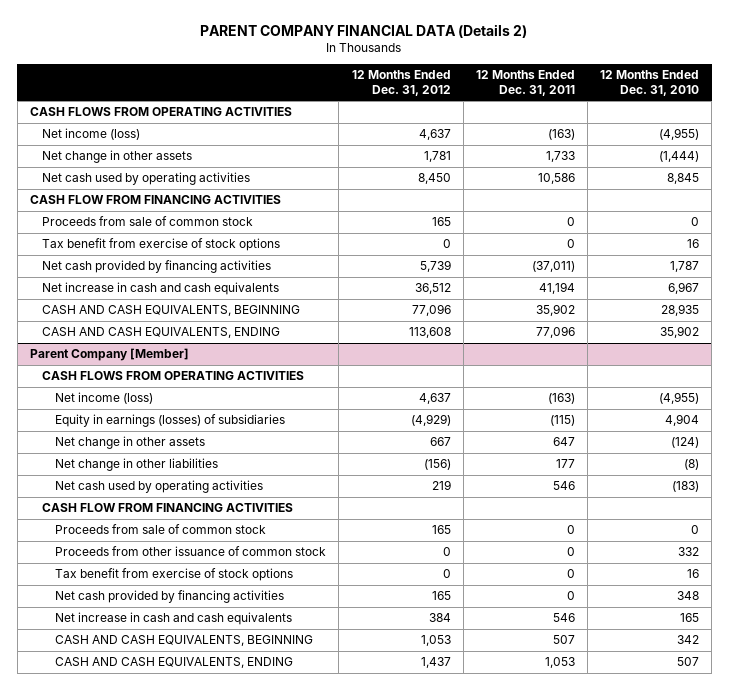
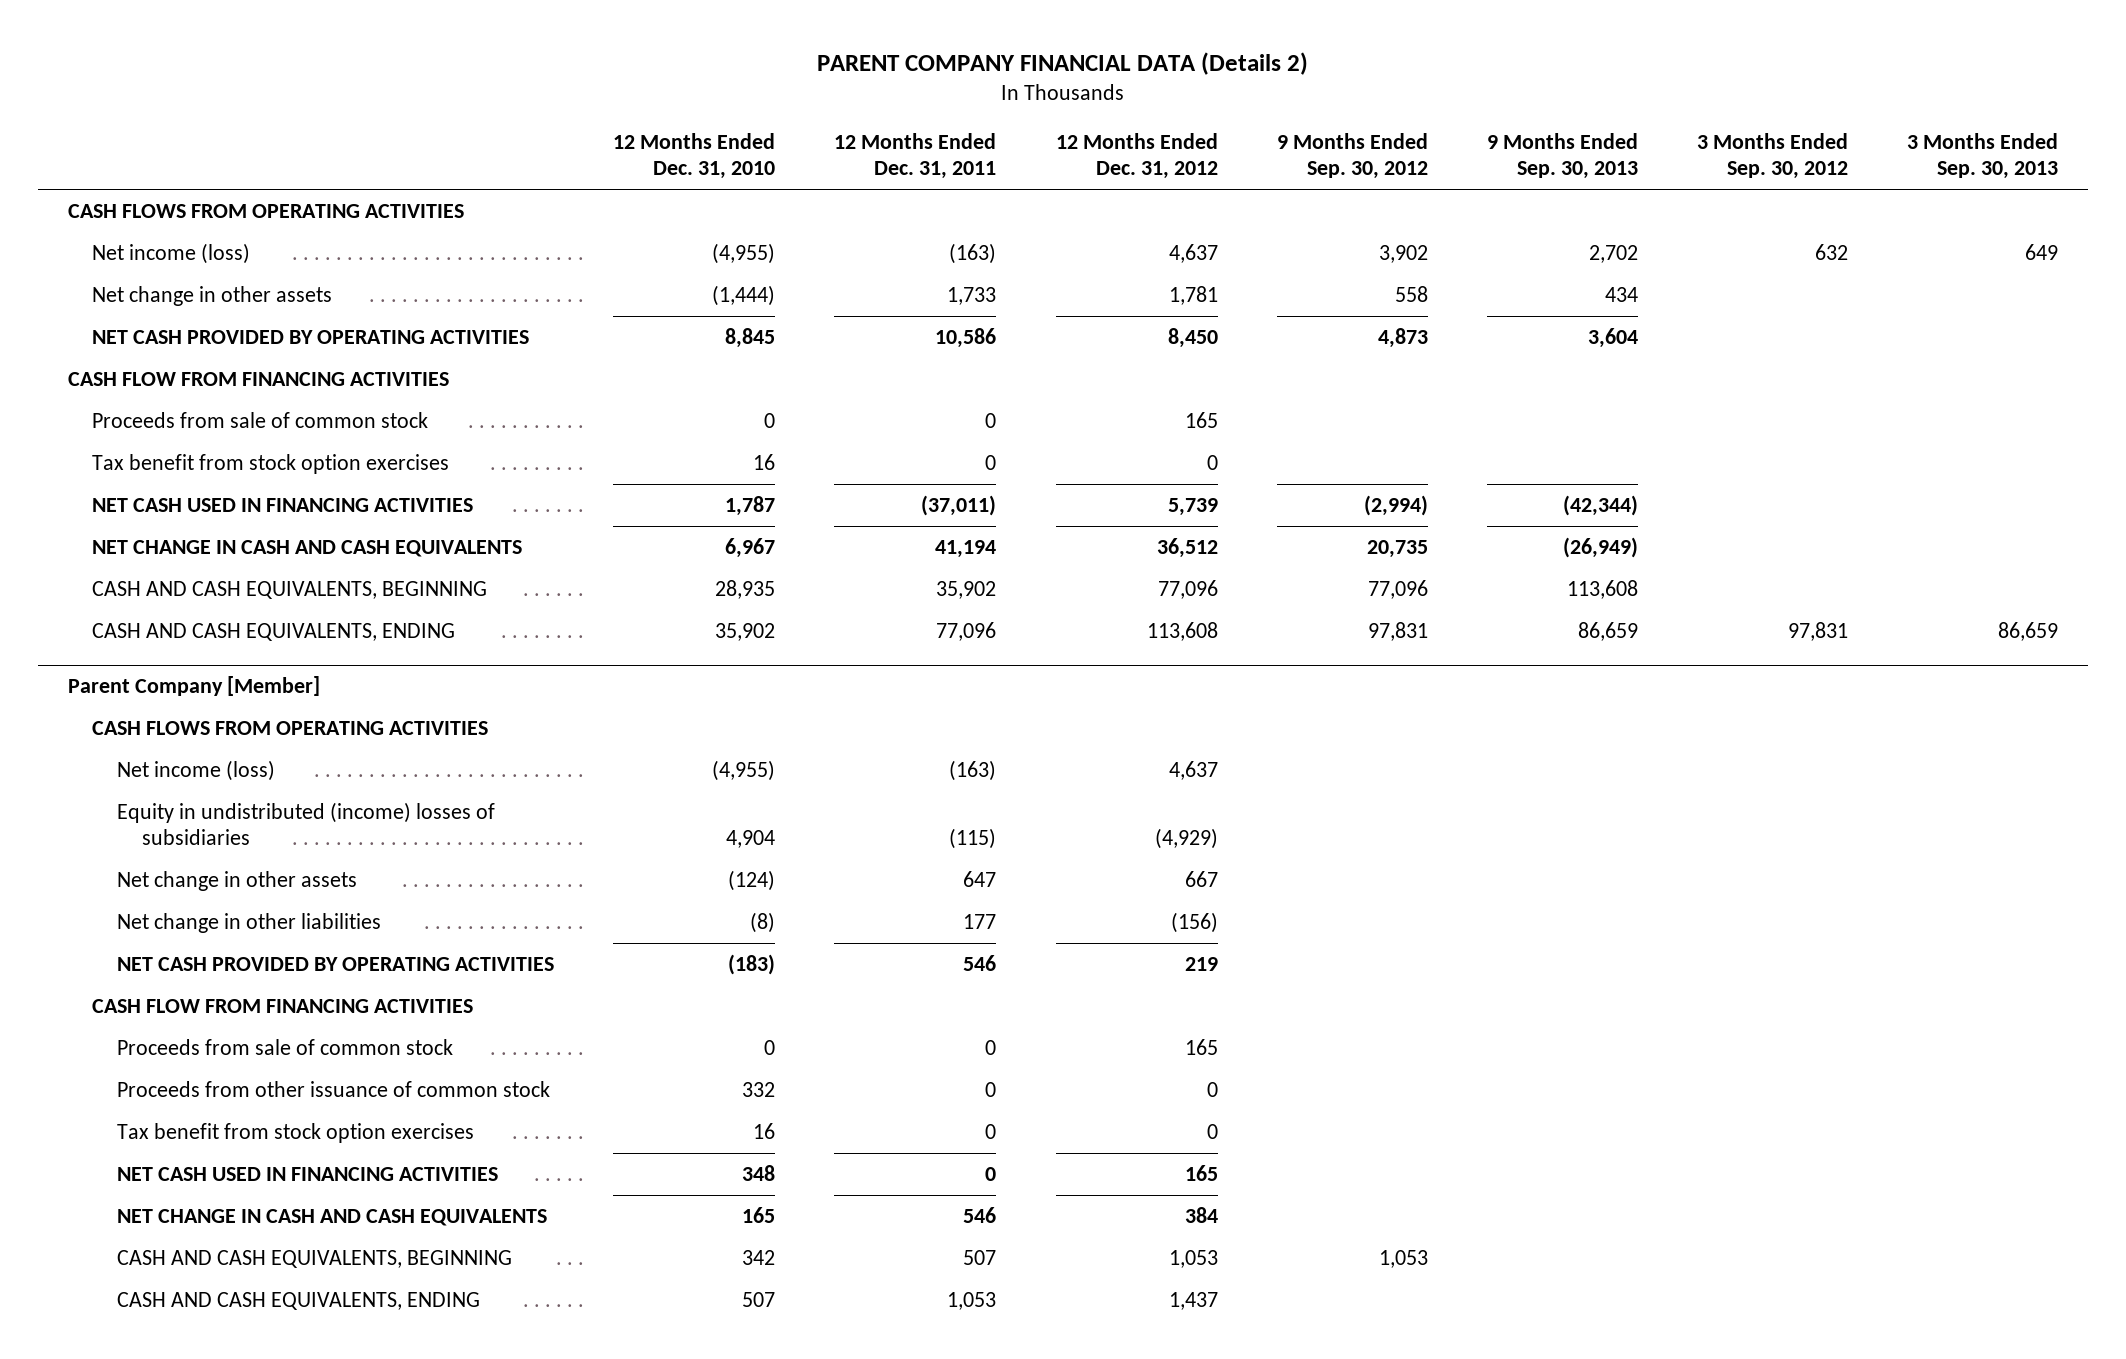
none -> [1276,133,1428,180] 9 Months Ended Sep. 30, 2012
none -> [1487,133,1639,180] 9 Months Ended Sep. 30, 2013
none -> [1697,133,1849,180] 3 Months Ended Sep. 30, 2012
none -> [1907,133,2059,180] 3 Months Ended Sep. 30, 2013
[42,172,251,186] Net cash used by operating activities -> [92,329,530,344] NET CASH PROVIDED BY OPERATING ACTIVITIES
[42,238,281,252] Tax benefit from exercise of stock options -> [92,453,450,474] Tax benefit from stock option exercises
[42,260,272,274] Net cash provided by financing activities -> [92,497,474,512] NET CASH USED IN FINANCING ACTIVITIES
[42,282,280,296] Net increase in cash and cash equivalents -> [92,539,523,557] NET CHANGE IN CASH AND CASH EQUIVALENTS
[55,414,286,428] Equity in earnings (losses) of subsidiaries -> [117,801,496,845] Equity in undistributed (income) losses of subsidiaries
[55,480,264,494] Net cash used by operating activities -> [117,956,555,971] NET CASH PROVIDED BY OPERATING ACTIVITIES
[55,568,294,582] Tax benefit from exercise of stock options -> [117,1122,475,1143] Tax benefit from stock option exercises
[55,590,285,604] Net cash provided by financing activities -> [117,1166,499,1181] NET CASH USED IN FINANCING ACTIVITIES
[55,612,293,626] Net increase in cash and cash equivalents -> [117,1208,548,1226] NET CHANGE IN CASH AND CASH EQUIVALENTS

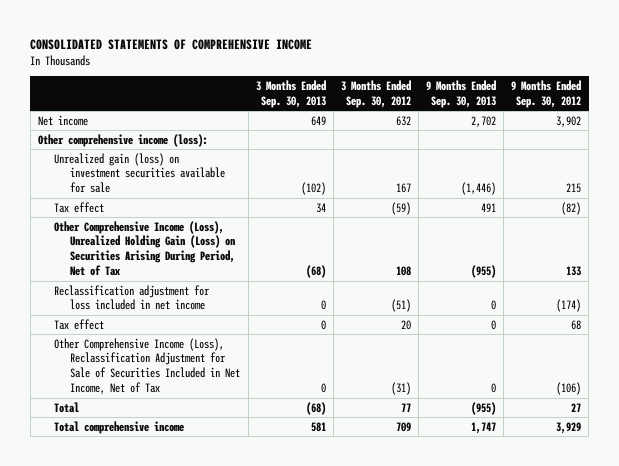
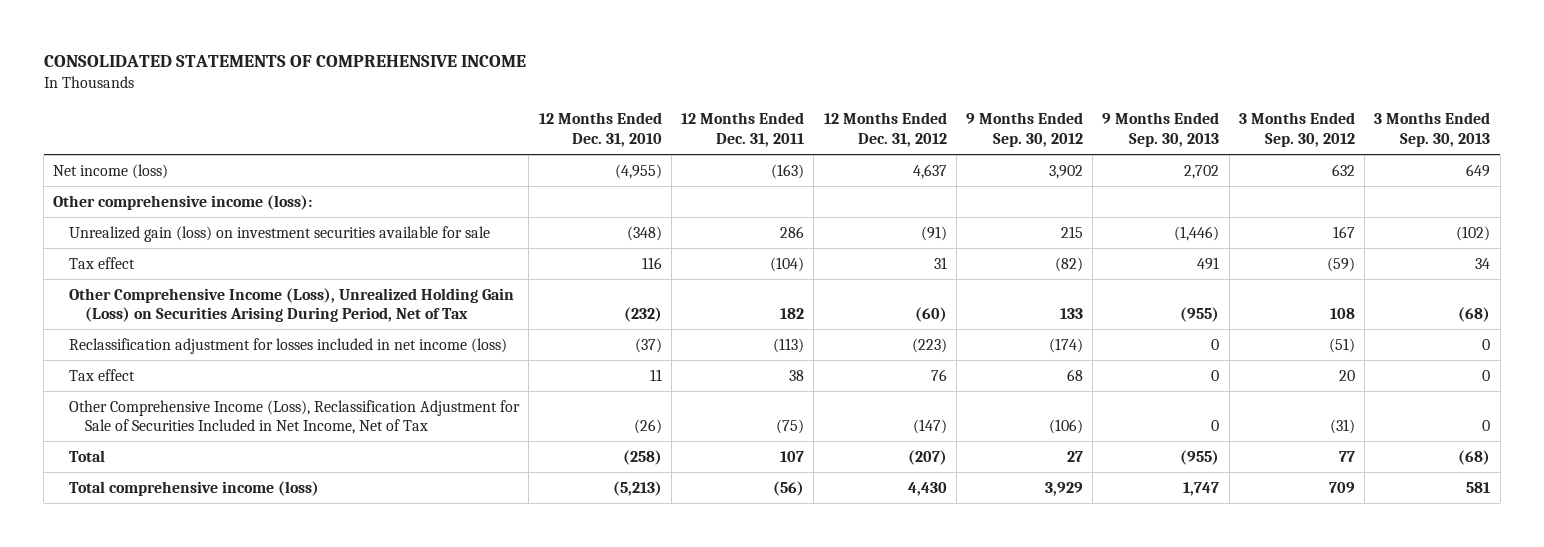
none -> [538,112,662,147] 12 Months Ended Dec. 31, 2010
none -> [681,112,805,147] 12 Months Ended Dec. 31, 2011
none -> [823,112,947,147] 12 Months Ended Dec. 31, 2012
[38,114,89,126] Net income -> [53,163,169,179] Net income (loss)
[54,284,211,311] Reclassification adjustment for loss included in net income -> [69,337,508,354] Reclassification adjustment for losses included in net income (loss)
[54,420,185,434] Total comprehensive income -> [69,480,320,496] Total comprehensive income (loss)

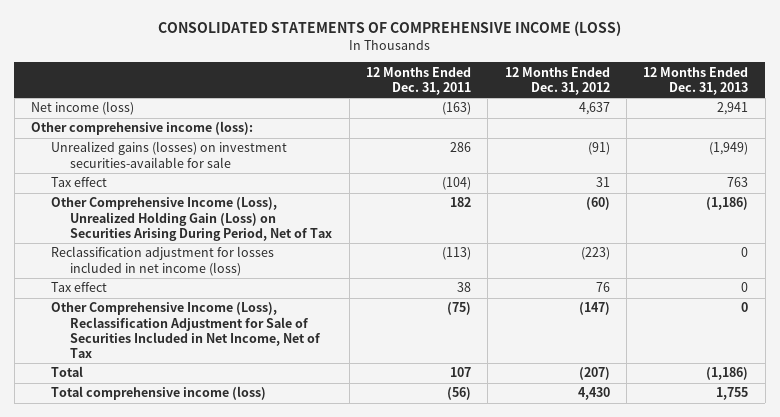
[43,55,526,68] CONSOLIDATED STATEMENTS OF COMPREHENSIVE INCOME -> [157,21,621,37] CONSOLIDATED STATEMENTS OF COMPREHENSIVE INCOME (LOSS)
[538,112,662,147] 12 Months Ended Dec. 31, 2010 -> none
[965,112,1083,147] 9 Months Ended Sep. 30, 2012 -> none
[1102,112,1220,147] 9 Months Ended Sep. 30, 2013 -> none
[1238,112,1355,147] 3 Months Ended Sep. 30, 2012 -> none
[1374,112,1491,147] 3 Months Ended Sep. 30, 2013 -> none
none -> [643,66,749,95] 12 Months Ended Dec. 31, 2013
[69,225,491,242] Unrealized gain (loss) on investment securities available for sale -> [50,141,287,168] Unrealized gains (losses) on investment securities-available for sale

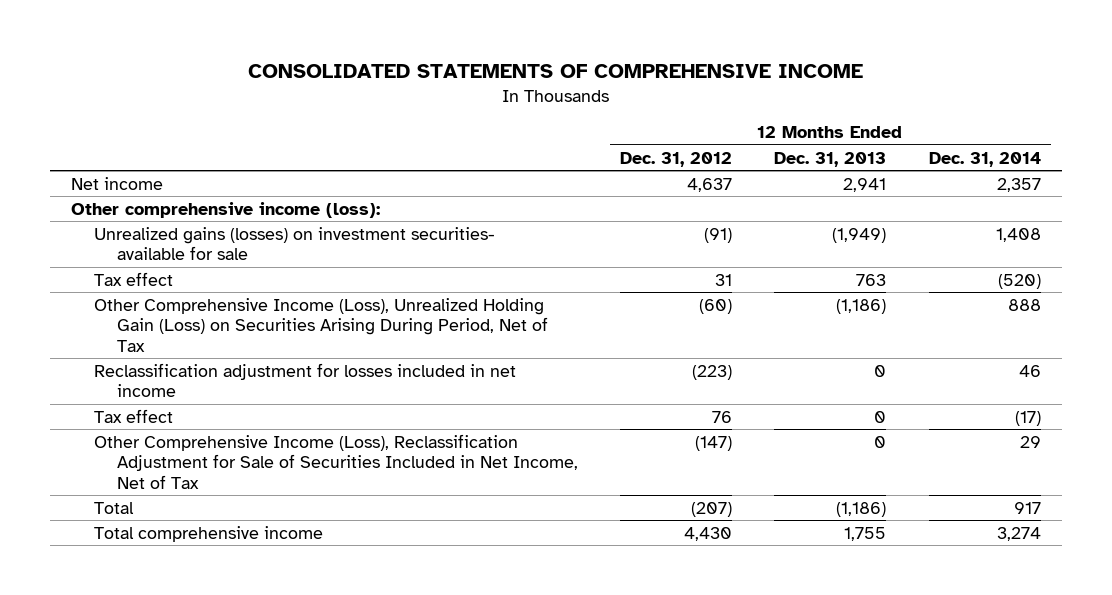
[157,21,621,37] CONSOLIDATED STATEMENTS OF COMPREHENSIVE INCOME (LOSS) -> [247,63,863,78] CONSOLIDATED STATEMENTS OF COMPREHENSIVE INCOME
[365,66,471,95] 12 Months Ended Dec. 31, 2011 -> none
none -> [928,151,1041,167] Dec. 31, 2014
[31,101,135,116] Net income (loss) -> [71,176,164,190] Net income
[50,141,287,168] Unrealized gains (losses) on investment securities-available for sale -> [94,226,496,261] Unrealized gains (losses) on investment securities- available for sale
[50,246,274,276] Reclassification adjustment for losses included in net income (loss) -> [94,362,517,398] Reclassification adjustment for losses included in net income
[50,386,266,401] Total comprehensive income (loss) -> [94,525,324,542] Total comprehensive income

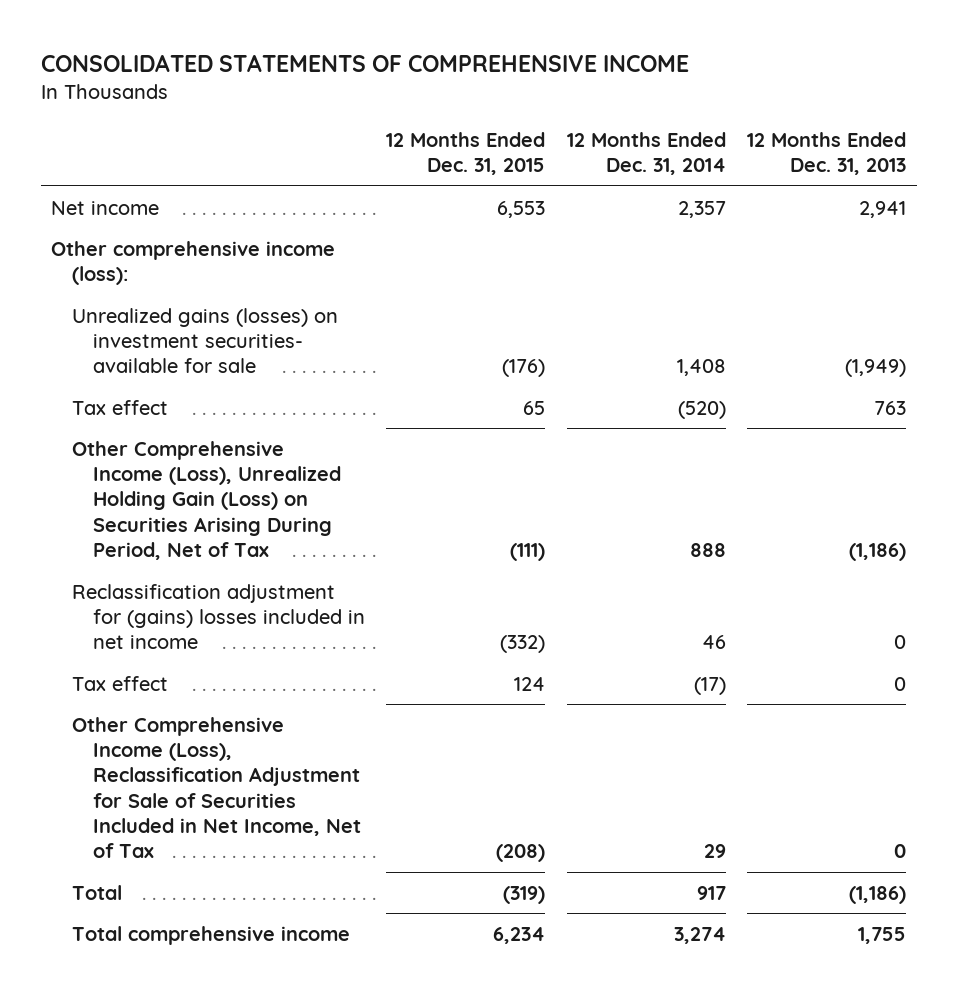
[620,151,733,167] Dec. 31, 2012 -> none
none -> [386,132,546,176] 12 Months Ended Dec. 31, 2015
[94,362,517,398] Reclassification adjustment for losses included in net income -> [72,583,365,650] Reclassification adjustment for (gains) losses included in net income

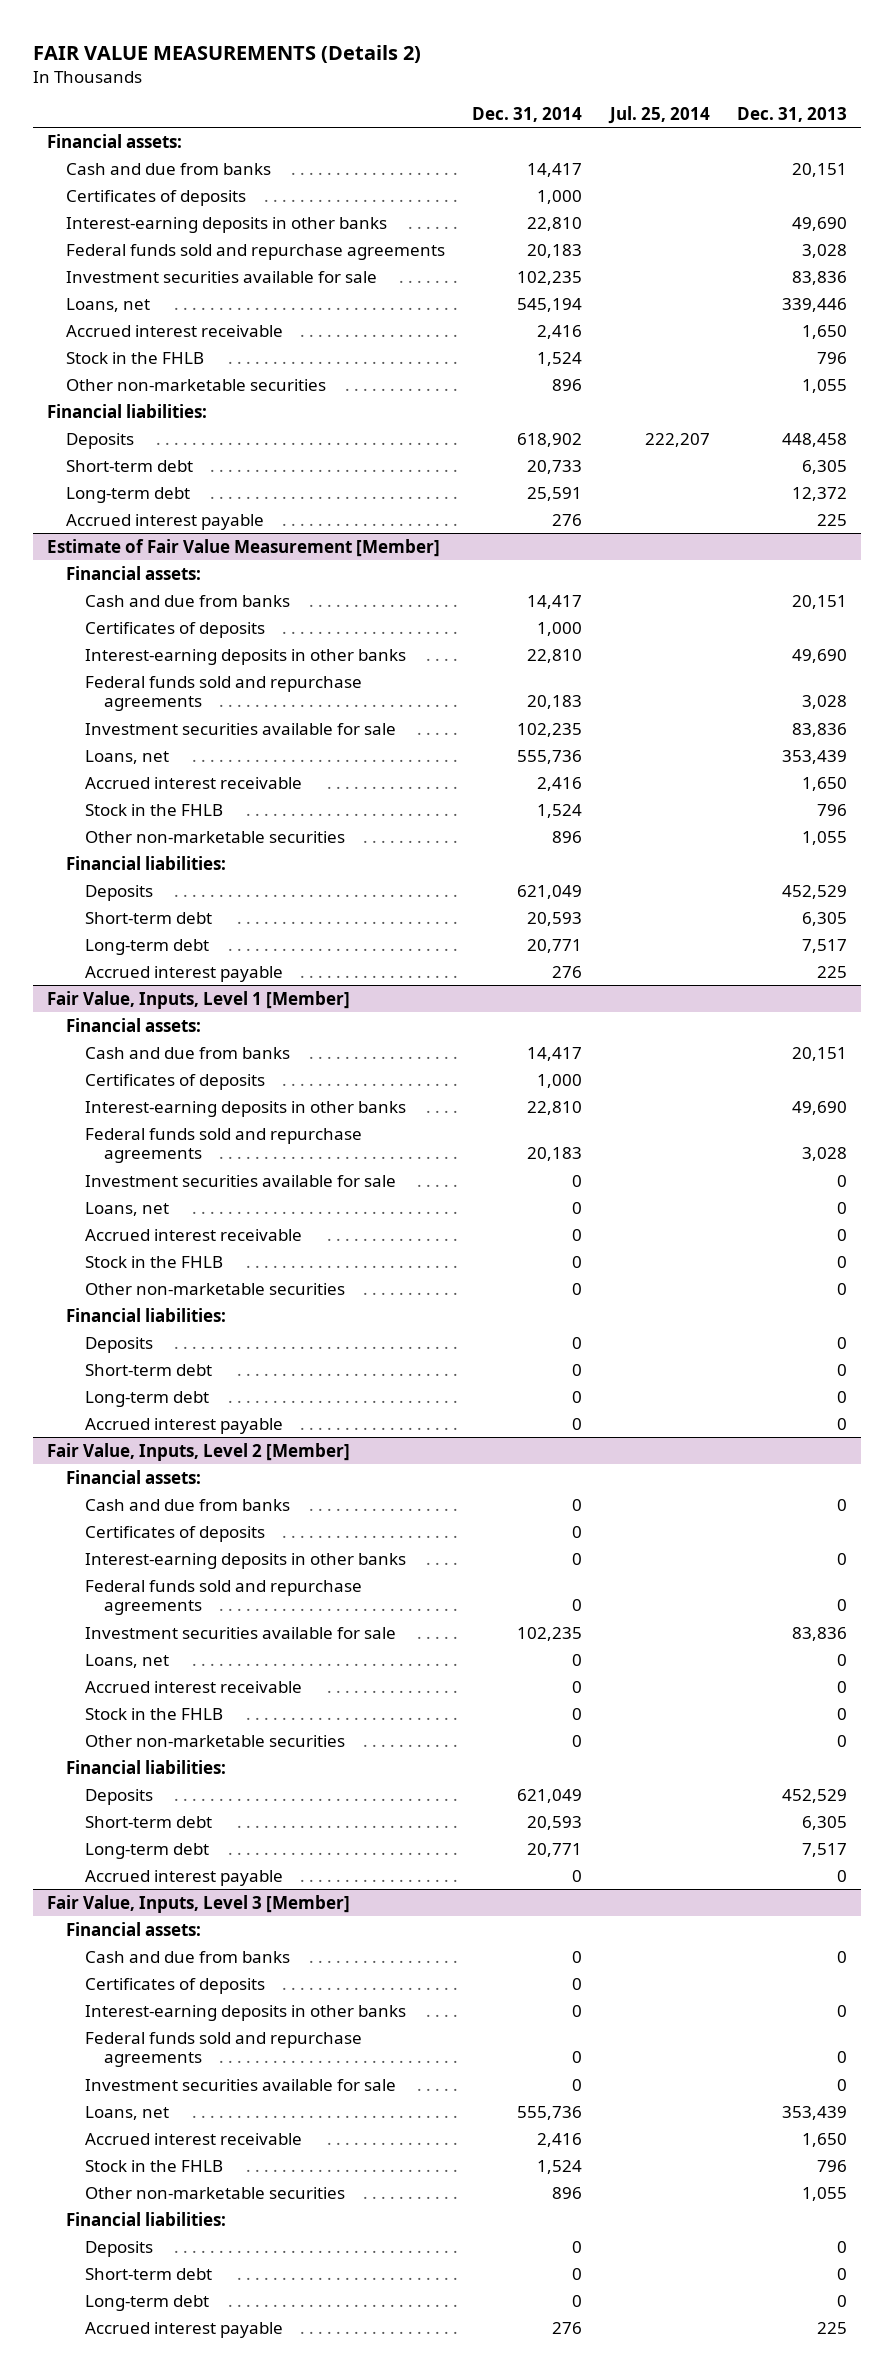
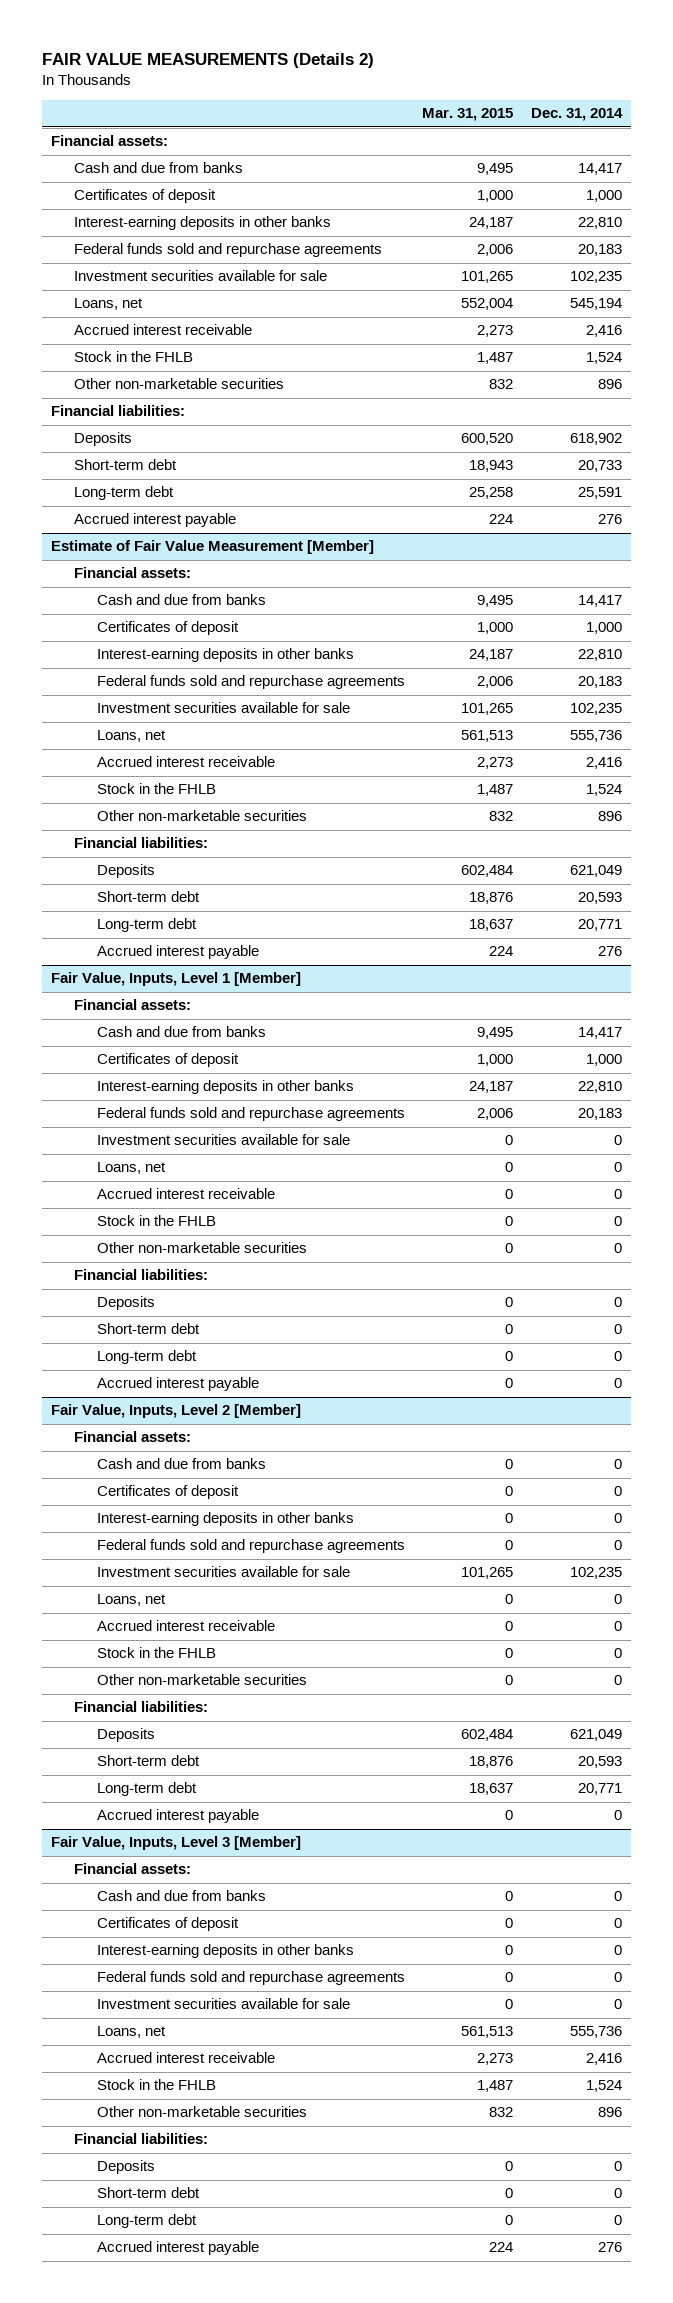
[607,105,710,124] Jul. 25, 2014 -> none
[736,106,847,122] Dec. 31, 2013 -> none
none -> [422,108,514,122] Mar. 31, 2015
[65,189,246,206] Certificates of deposits -> [73,189,216,204] Certificates of deposit
[84,621,265,638] Certificates of deposits -> [96,621,239,636] Certificates of deposit
[84,1073,265,1090] Certificates of deposits -> [96,1053,239,1068] Certificates of deposit
[84,1525,265,1542] Certificates of deposits -> [96,1485,239,1500] Certificates of deposit
[84,1977,265,1994] Certificates of deposits -> [96,1917,239,1932] Certificates of deposit

